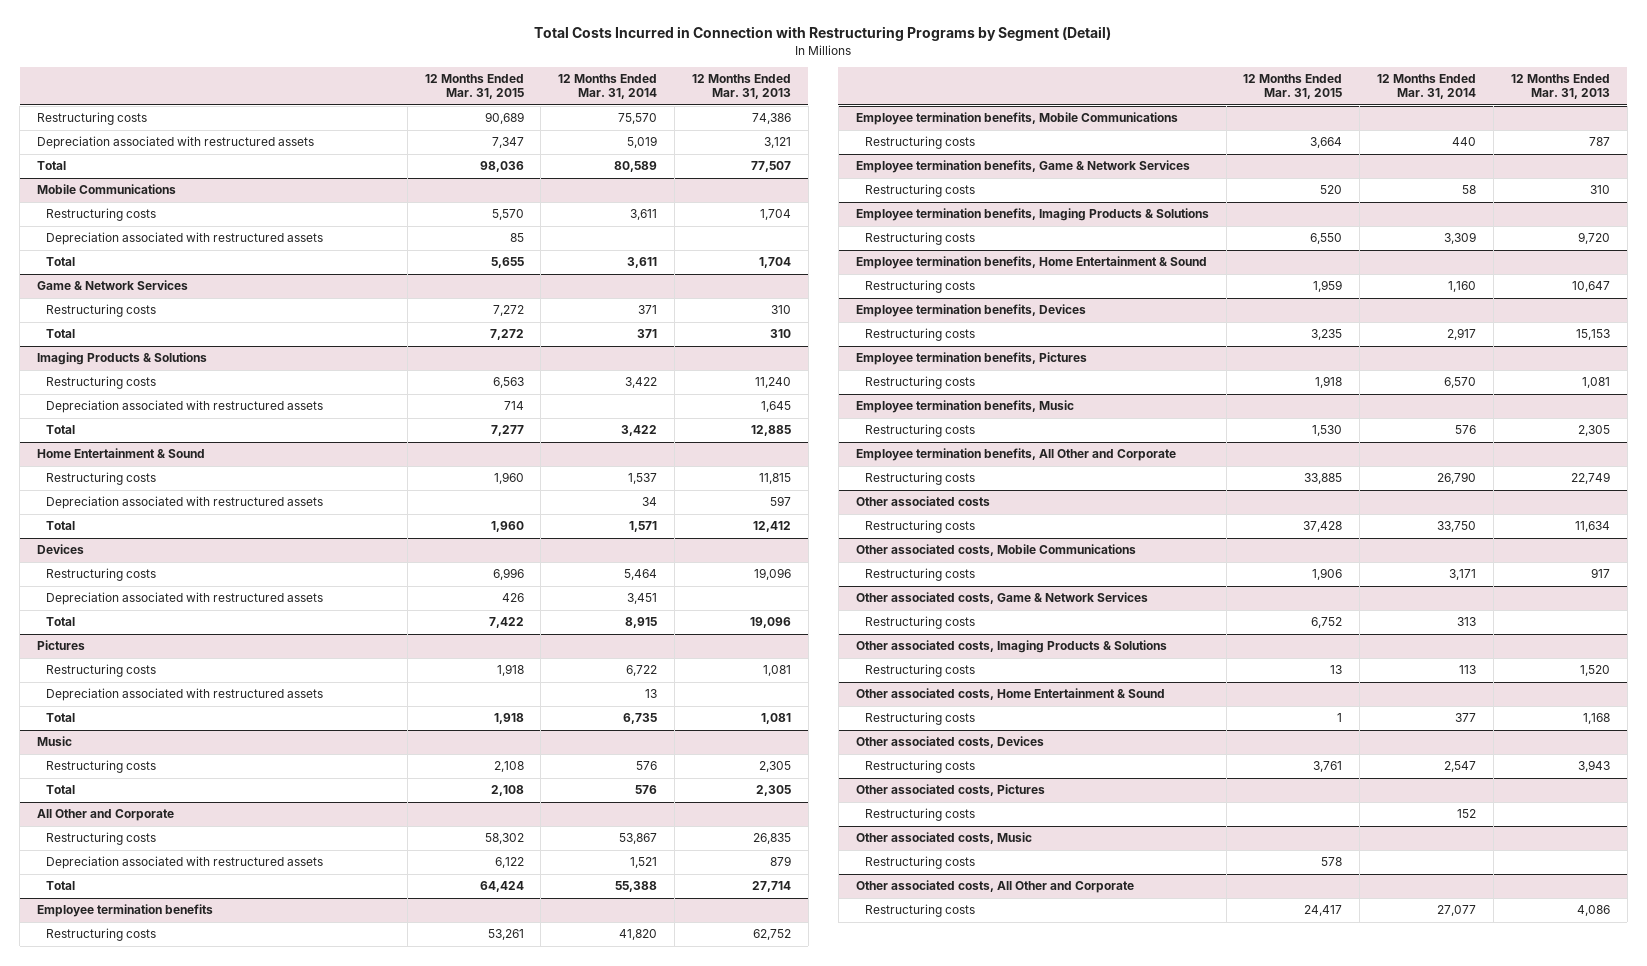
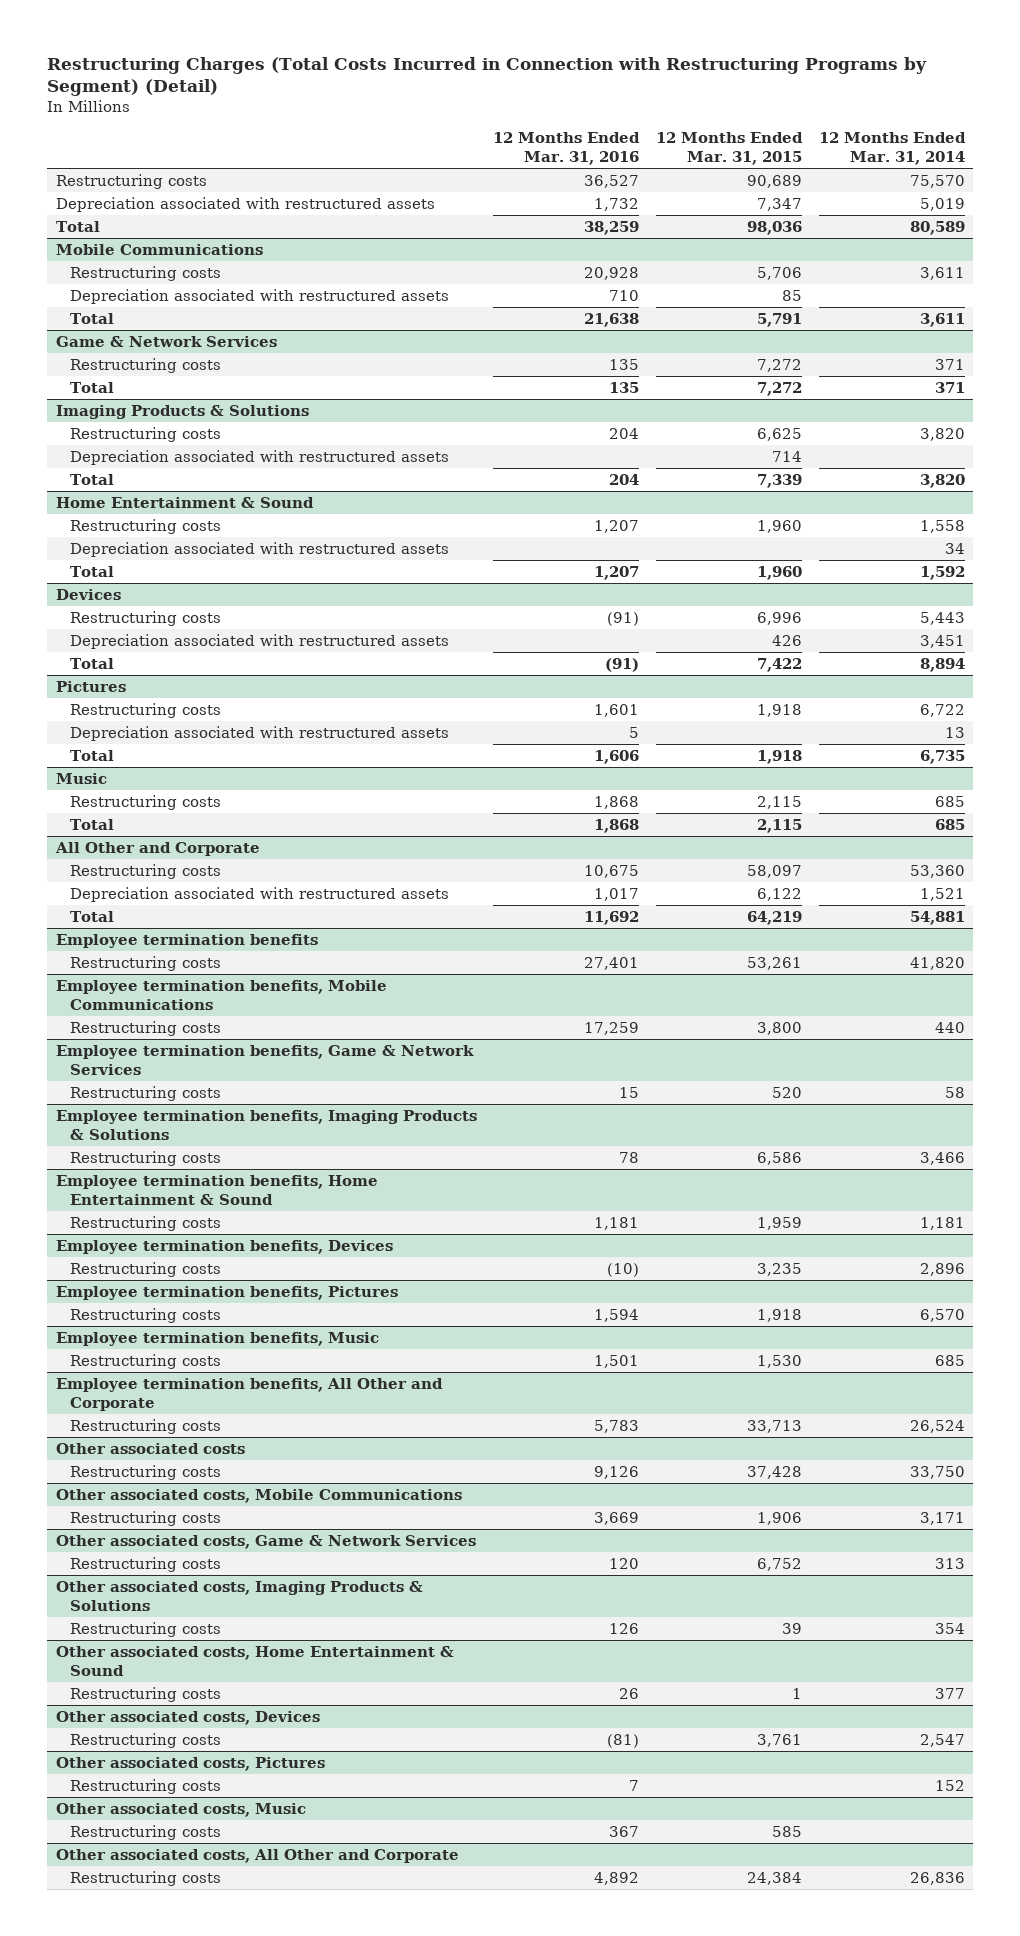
[534,26,1112,42] Total Costs Incurred in Connection with Restructuring Programs by Segment (Detail) -> [47,56,928,97] Restructuring Charges (Total Costs Incurred in Connection with Restructuring Programs by Segment) (Detail)
[691,73,791,100] 12 Months Ended Mar. 31, 2013 -> none
none -> [493,132,641,166] 12 Months Ended Mar. 31, 2016
[491,209,524,221] 5,570 -> [756,266,802,280] 5,706
[490,257,524,269] 5,655 -> [756,312,802,327] 5,791
[492,377,524,389] 6,563 -> [756,427,802,441] 6,625
[625,377,658,389] 3,422 -> [919,427,965,441] 3,820
[490,425,524,437] 7,277 -> [756,473,802,488] 7,339
[621,425,658,437] 3,422 -> [919,473,965,488] 3,820
[628,473,658,485] 1,537 -> [919,519,965,533] 1,558
[629,521,658,533] 1,571 -> [919,565,965,580] 1,592
[624,569,658,581] 5,464 -> [919,611,965,625] 5,443
[625,617,658,629] 8,915 -> [919,657,965,672] 8,894
[493,761,524,773] 2,108 -> [756,795,802,809] 2,115
[636,761,658,771] 576 -> [934,795,965,807] 685
[490,785,524,797] 2,108 -> [756,818,802,833] 2,115
[635,785,658,795] 576 -> [934,818,965,830] 685
[484,833,524,845] 58,302 -> [746,864,802,878] 58,097
[619,833,658,845] 53,867 -> [909,864,965,878] 53,360
[479,881,524,893] 64,424 -> [746,910,802,925] 64,219
[615,881,658,893] 55,388 -> [909,910,965,925] 54,881
[1310,137,1343,149] 3,664 -> [756,1021,802,1035] 3,800
[1310,233,1343,245] 6,550 -> [756,1151,802,1165] 6,586
[1444,232,1477,245] 3,309 -> [919,1151,965,1165] 3,466
[1448,281,1477,293] 1,160 -> [919,1216,965,1230] 1,181
[1447,328,1477,341] 2,917 -> [919,1262,965,1276] 2,896
[1455,425,1477,435] 576 -> [934,1354,965,1366] 685
[1304,473,1343,485] 33,885 -> [746,1419,802,1433] 33,713
[1437,472,1477,485] 26,790 -> [909,1419,965,1433] 26,524
[1330,665,1343,675] 13 -> [781,1622,802,1634] 39
[1459,665,1477,675] 113 -> [934,1622,965,1634] 354
[1321,857,1343,867] 578 -> [771,1825,802,1837] 585
[1304,905,1343,917] 24,417 -> [746,1871,802,1885] 24,384
[1437,905,1477,917] 27,077 -> [909,1871,965,1885] 26,836

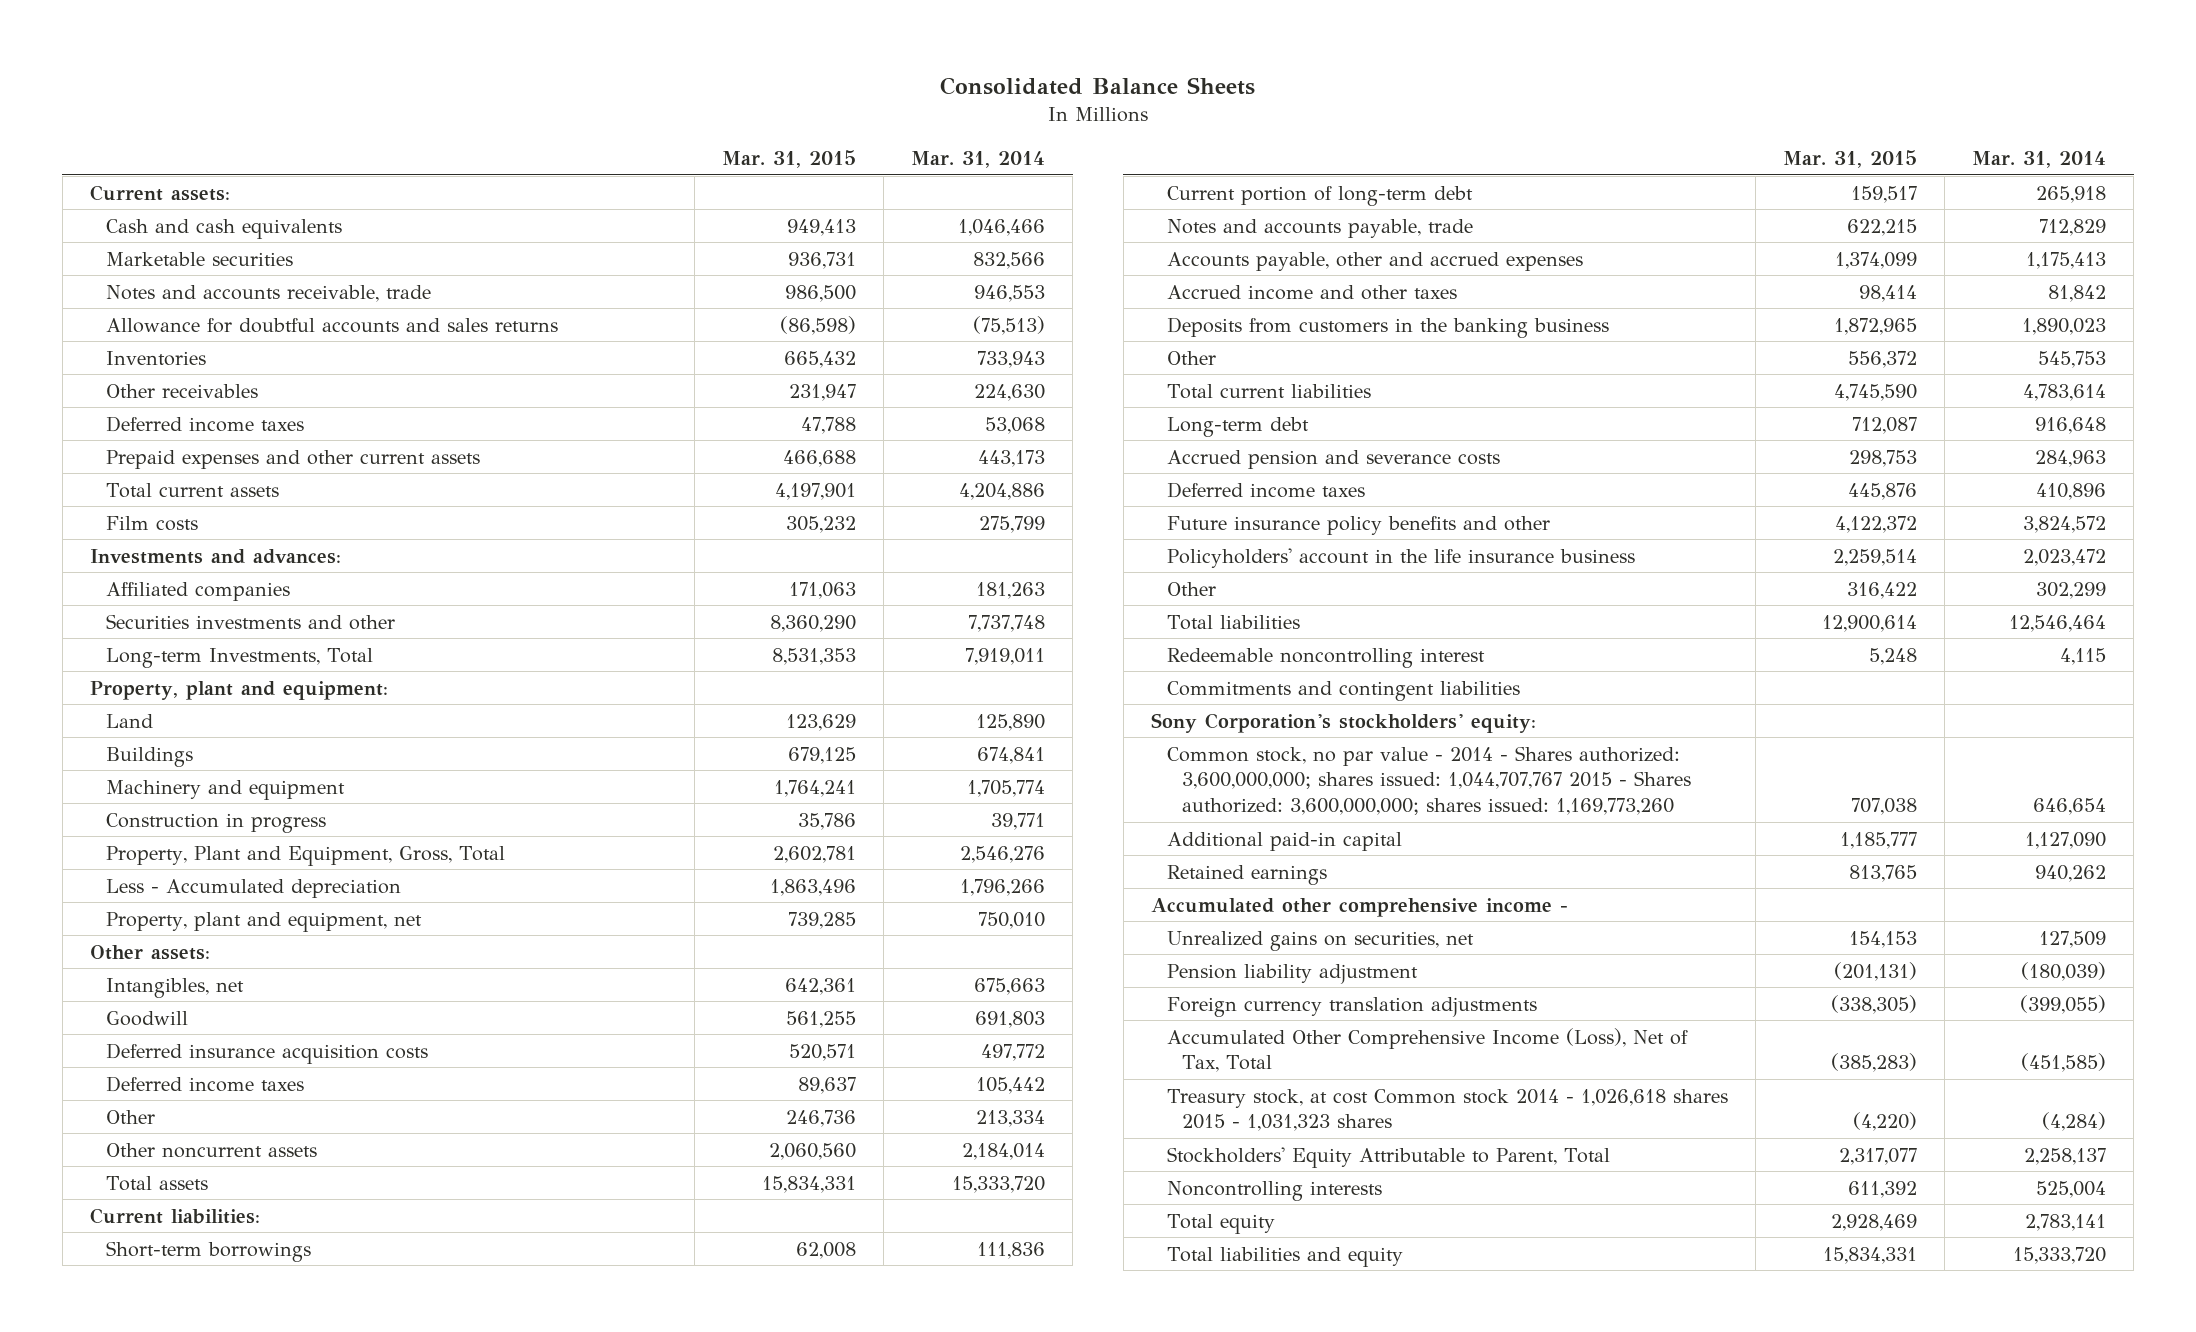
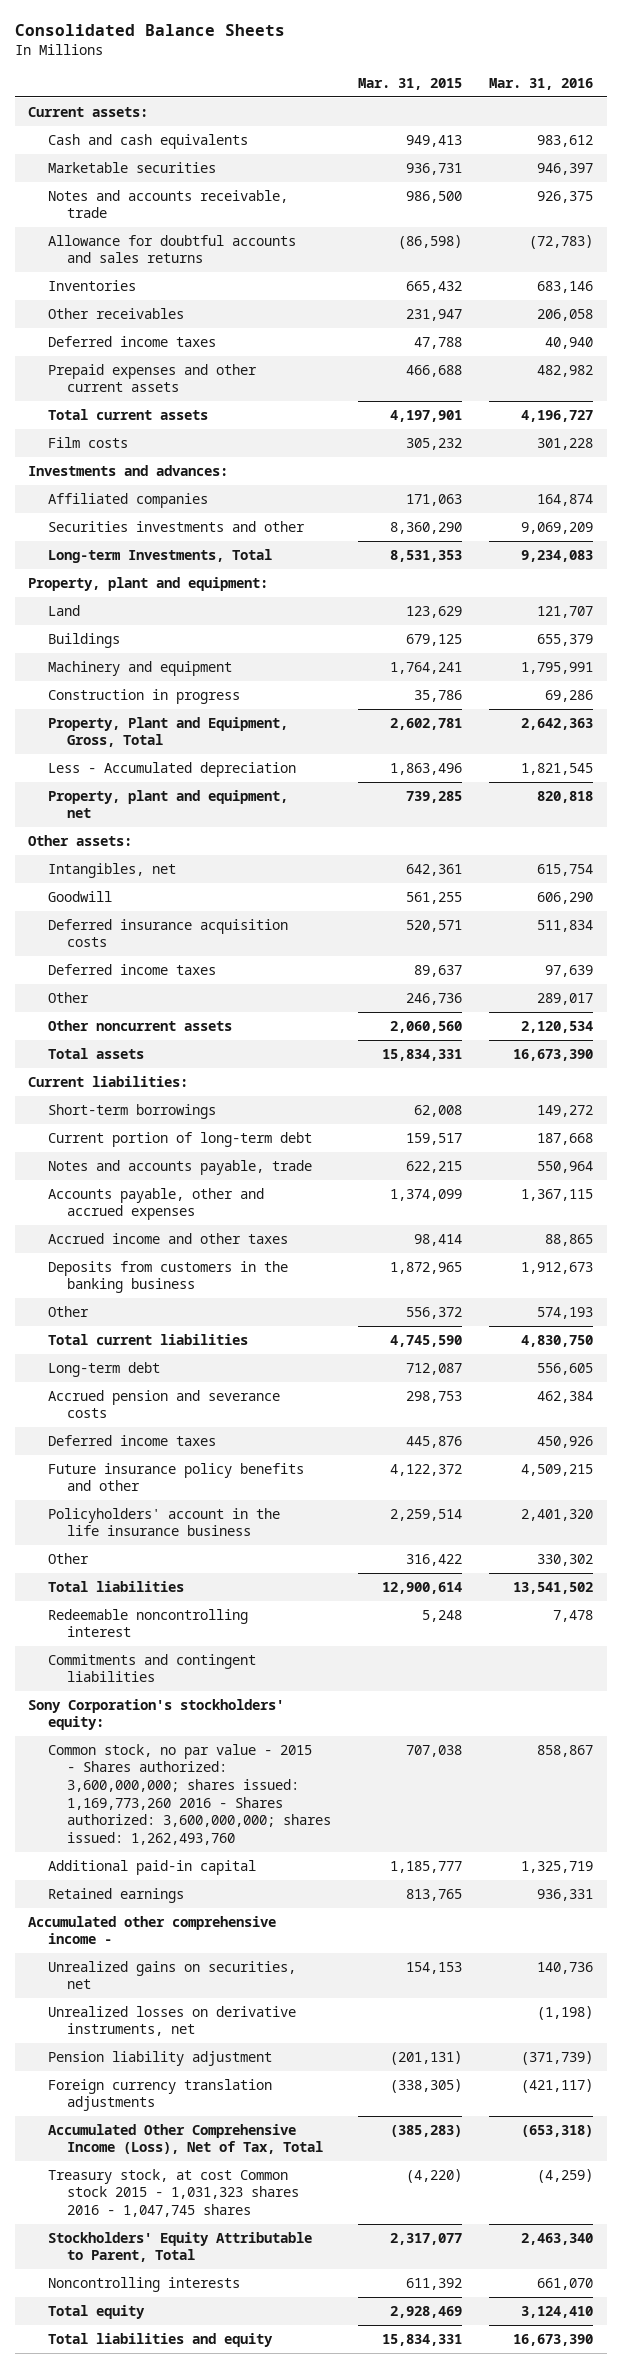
[911,150,1046,168] Mar. 31, 2014 -> none
none -> [489,77,594,90] Mar. 31, 2016
[1166,745,1692,815] Common stock, no par value - 2014 - Shares authorized: 3,600,000,000; shares issued: 1,044,707,767 2015 - Shares authorized: 3,600,000,000; shares issued: 1,169,773,260 -> [47,1743,332,1845] Common stock, no par value - 2015 - Shares authorized: 3,600,000,000; shares issued: 1,169,773,260 2016 - Shares authorized: 3,600,000,000; shares issued: 1,262,493,760
none -> [47,2005,296,2037] Unrealized losses on derivative instruments, net
[1166,1088,1728,1132] Treasury stock, at cost Common stock 2014 - 1,026,618 shares 2015 - 1,031,323 shares -> [47,2168,300,2217] Treasury stock, at cost Common stock 2015 - 1,031,323 shares 2016 - 1,047,745 shares

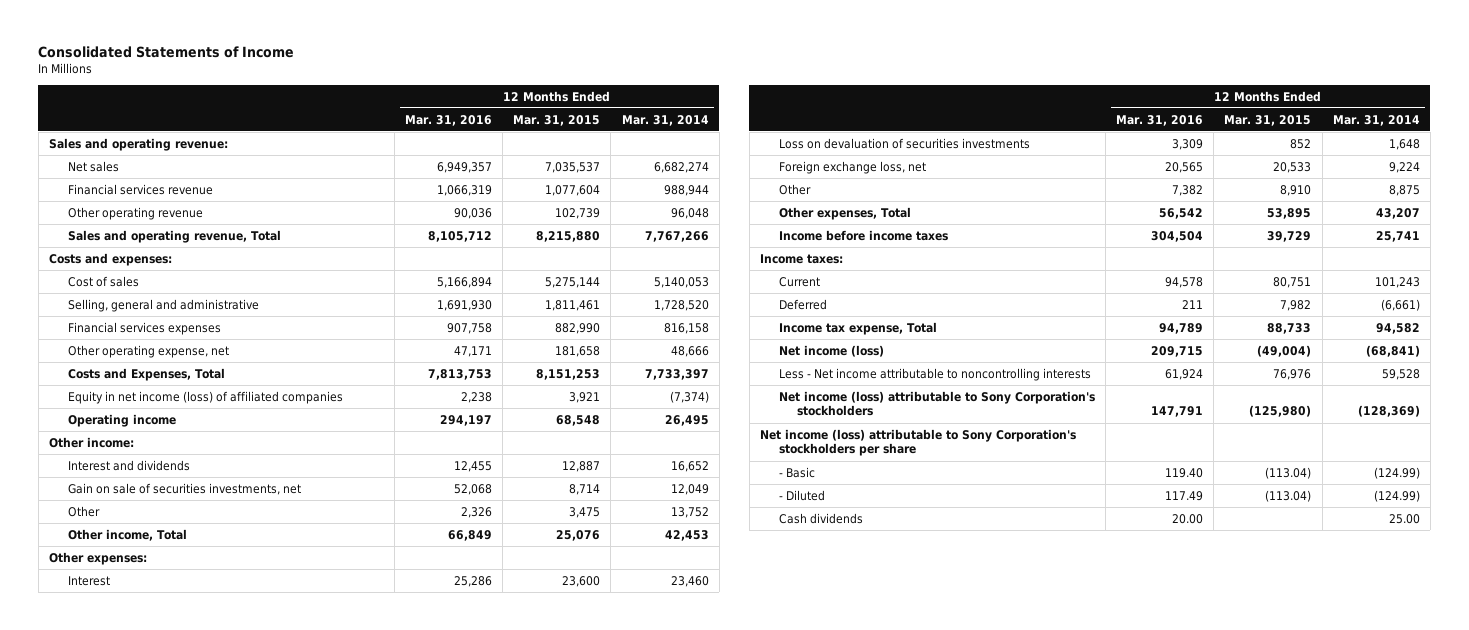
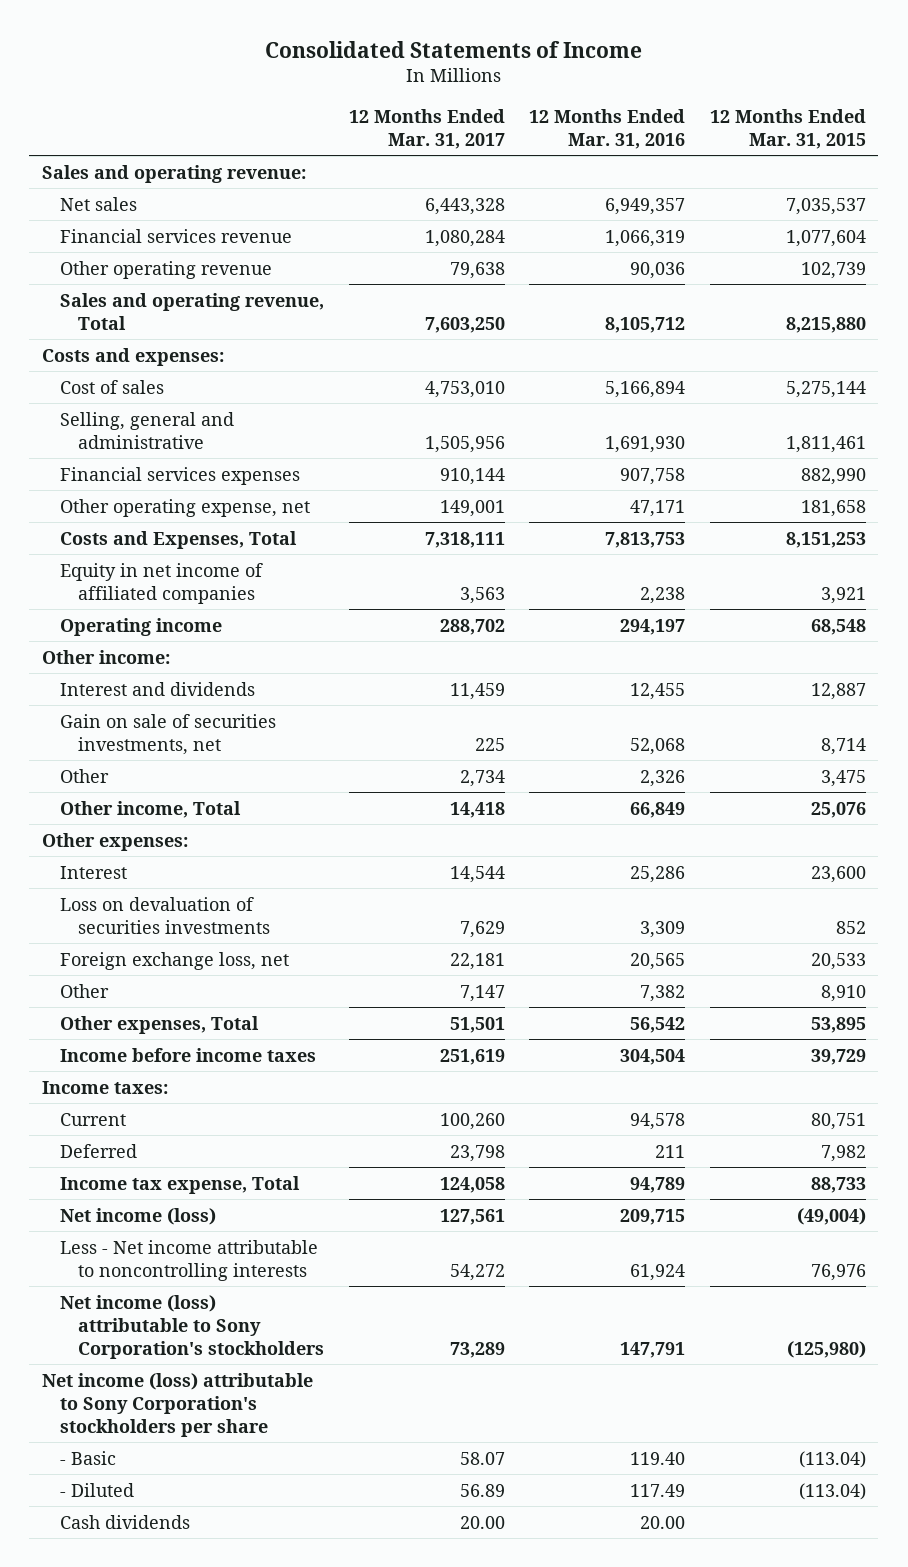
[621,114,709,126] Mar. 31, 2014 -> none
none -> [348,108,505,149] 12 Months Ended Mar. 31, 2017
[67,390,343,404] Equity in net income (loss) of affiliated companies -> [59,562,263,604] Equity in net income of affiliated companies

